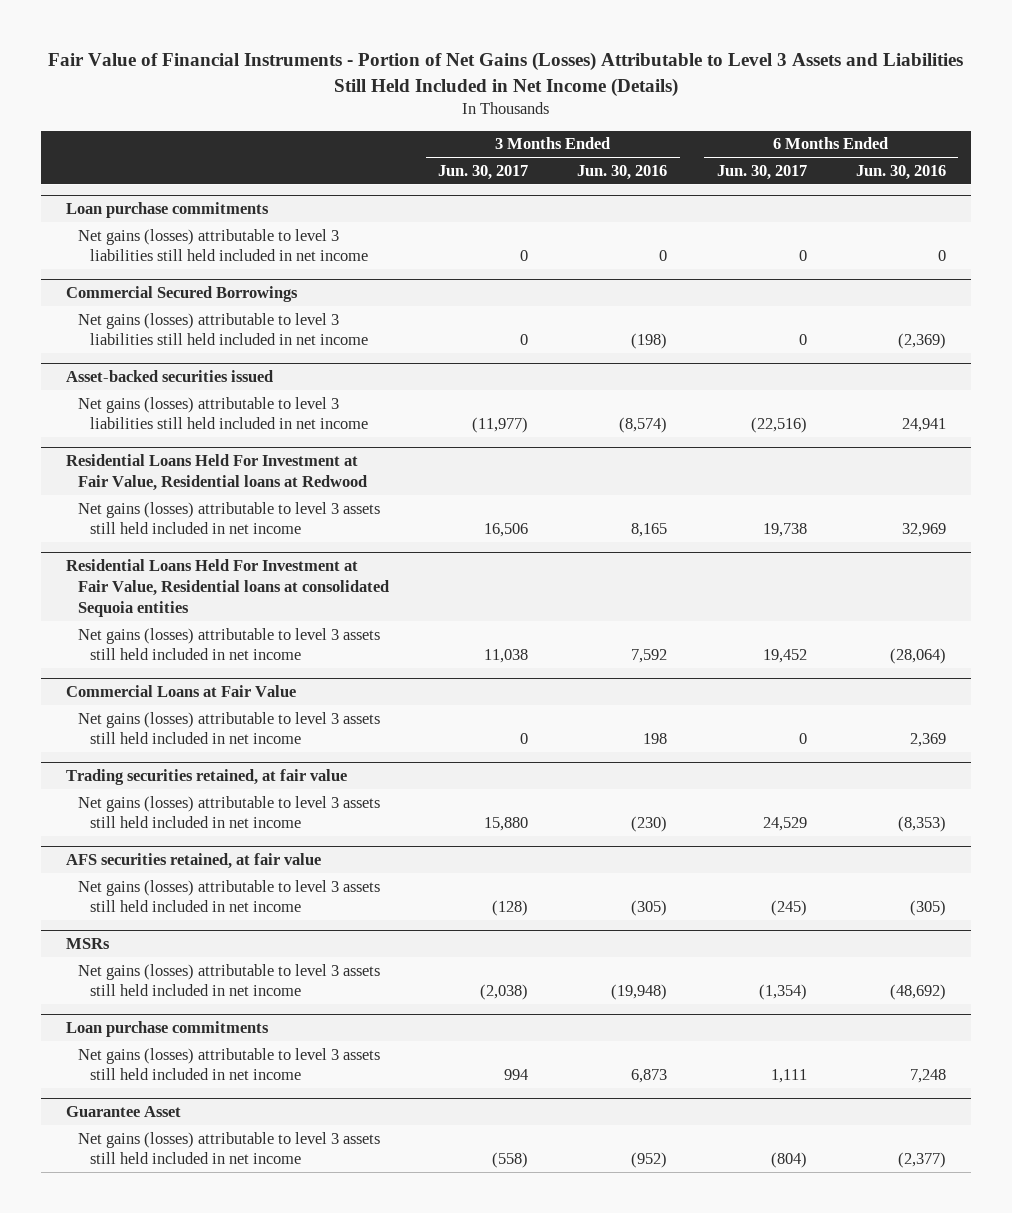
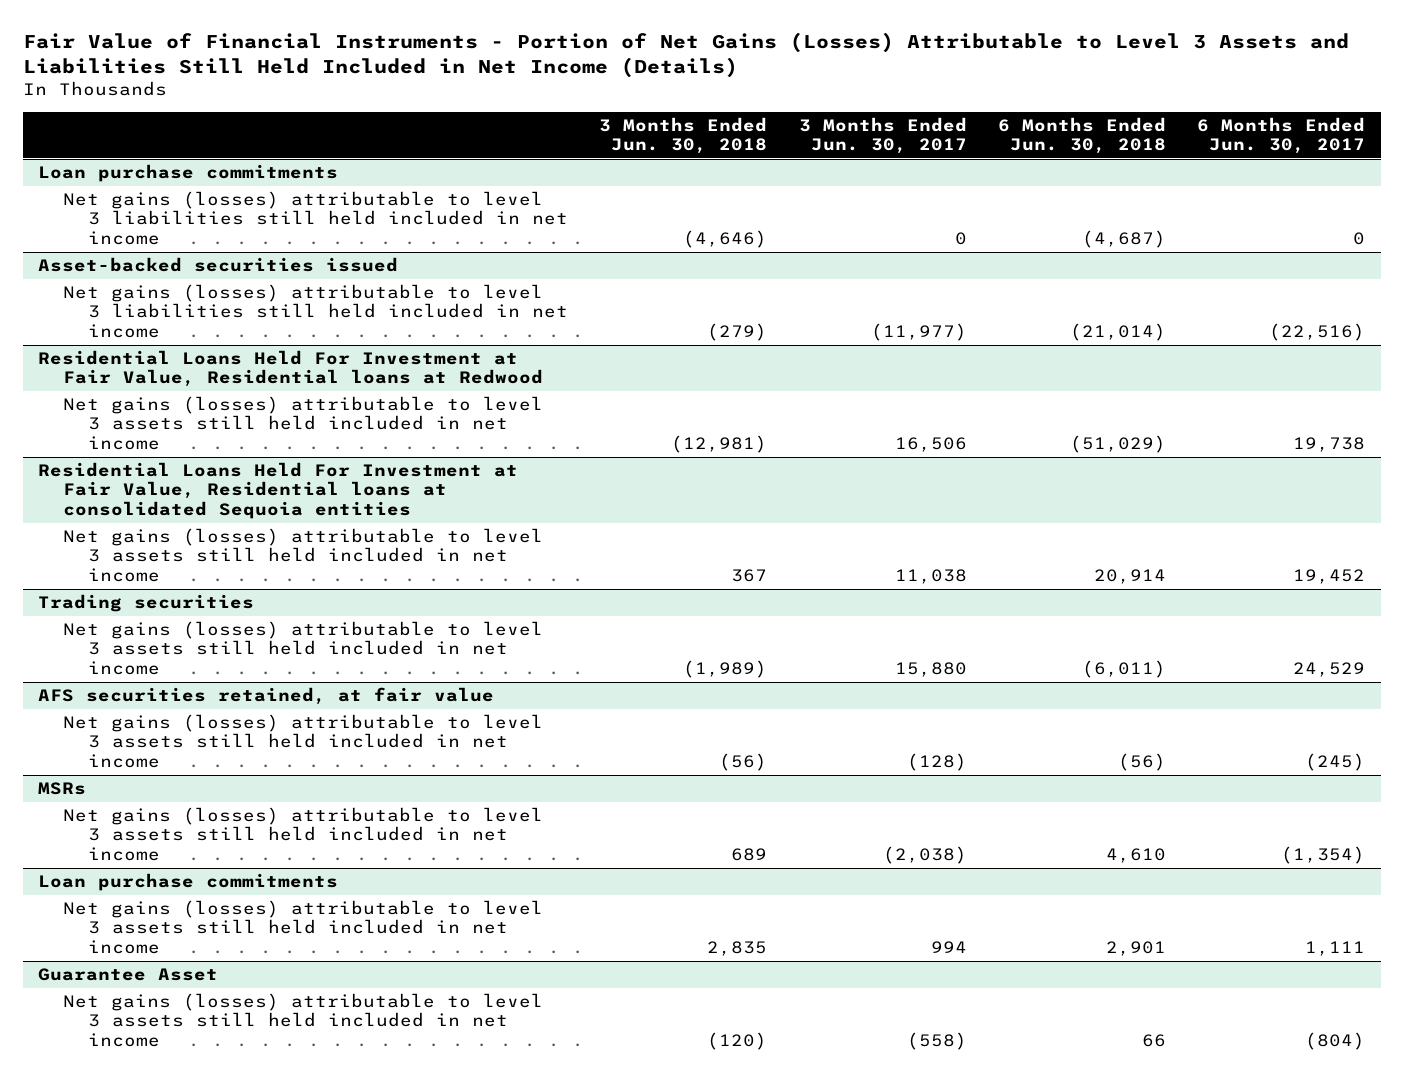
[577,164,668,180] Jun. 30, 2016 -> none
[856,164,947,180] Jun. 30, 2016 -> none
none -> [599,116,768,155] 3 Months Ended Jun. 30, 2018
none -> [997,116,1166,155] 6 Months Ended Jun. 30, 2018
[65,286,298,303] Commercial Secured Borrowings -> none
[77,312,368,346] Net gains (losses) attributable to level 3 liabilities still held included in net income -> none
[65,685,296,698] Commercial Loans at Fair Value -> none
[77,711,380,745] Net gains (losses) attributable to level 3 assets still held included in net income -> none
[65,769,347,786] Trading securities retained, at fair value -> none
none -> [38,593,255,612] Trading securities

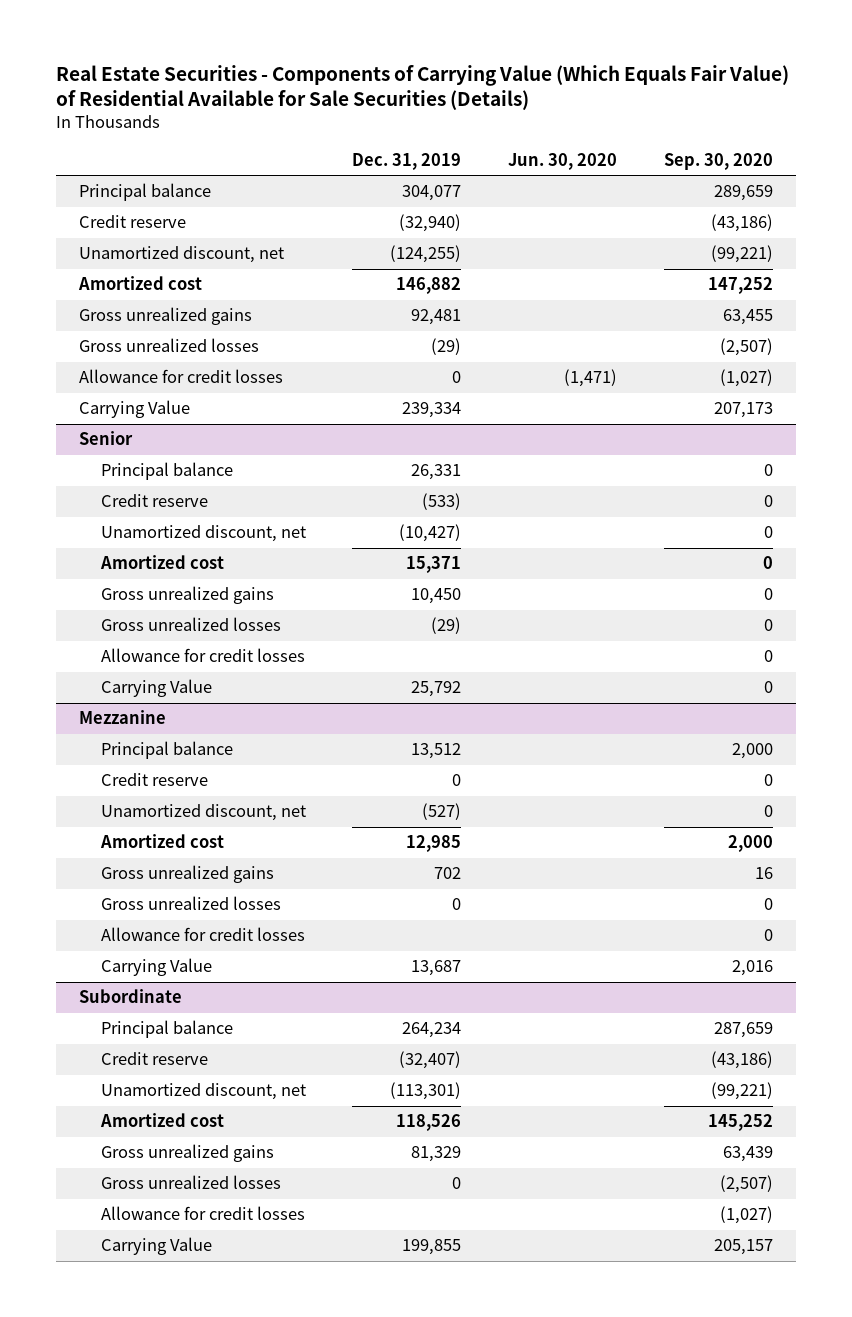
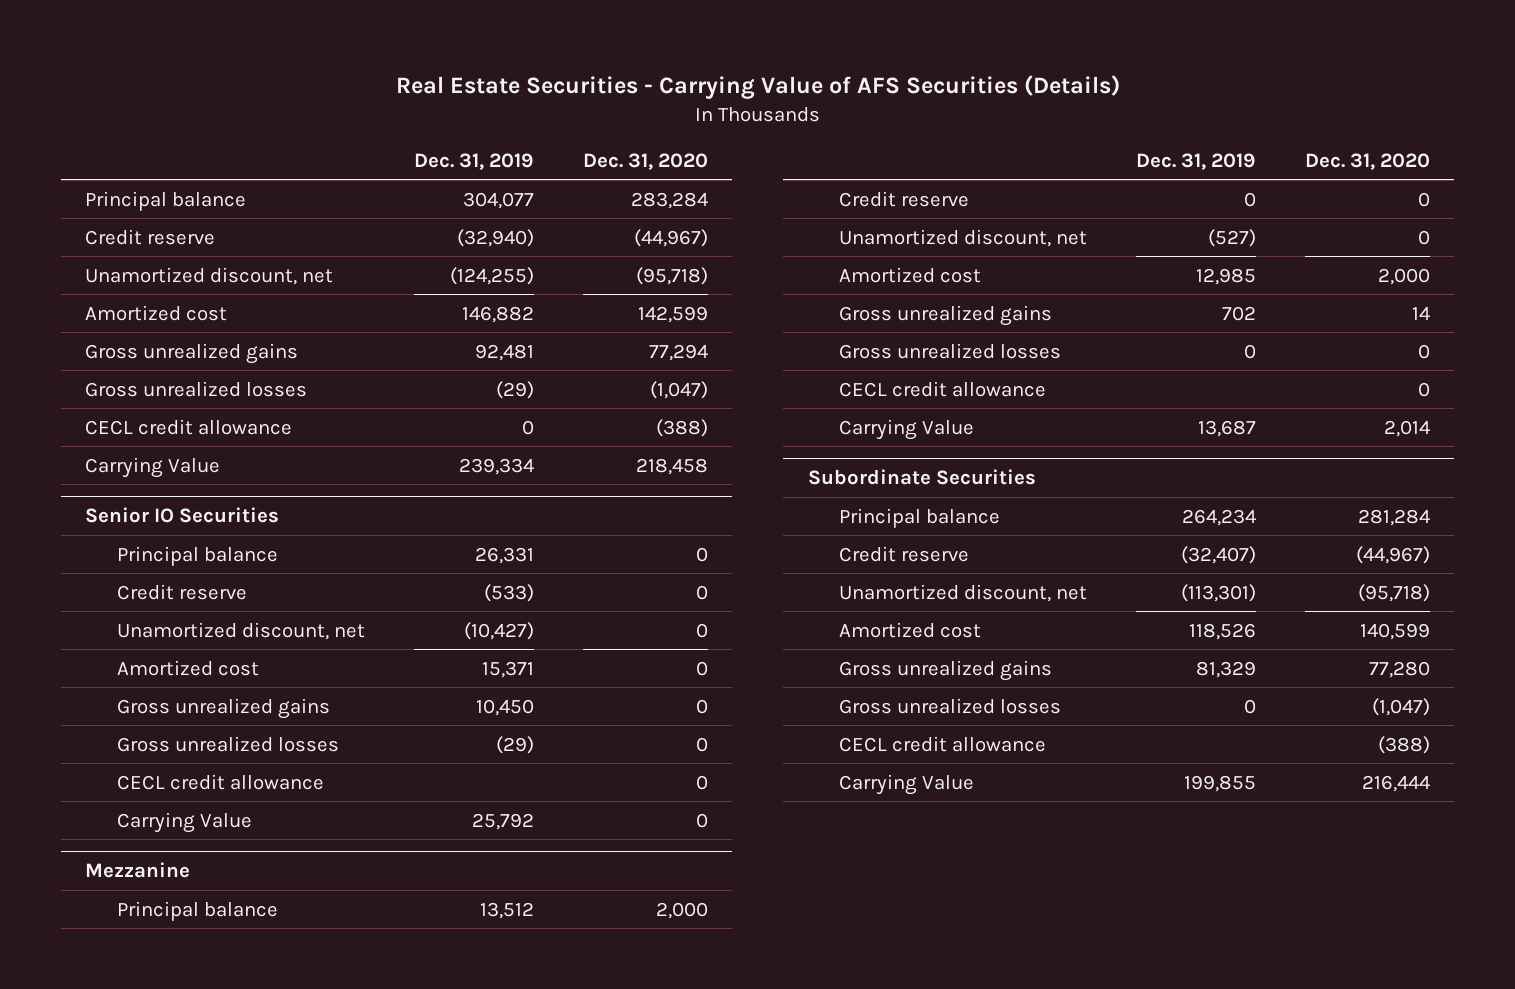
[55,65,789,111] Real Estate Securities - Components of Carrying Value (Which Equals Fair Value) of Residential Available for Sale Securities (Details) -> [395,74,1120,99] Real Estate Securities - Carrying Value of AFS Securities (Details)
[507,152,617,170] Jun. 30, 2020 -> none
[663,152,773,170] Sep. 30, 2020 -> none
none -> [582,152,708,170] Dec. 31, 2020
[79,369,284,384] Allowance for credit losses -> [85,418,293,435] CECL credit allowance
[79,431,134,446] Senior -> [85,507,280,524] Senior IO Securities
[100,648,305,663] Allowance for credit losses -> [117,773,325,790] CECL credit allowance
[100,927,305,942] Allowance for credit losses -> [839,380,1047,397] CECL credit allowance
[79,989,183,1004] Subordinate -> [807,469,1036,486] Subordinate Securities
[100,1206,305,1221] Allowance for credit losses -> [839,735,1047,752] CECL credit allowance

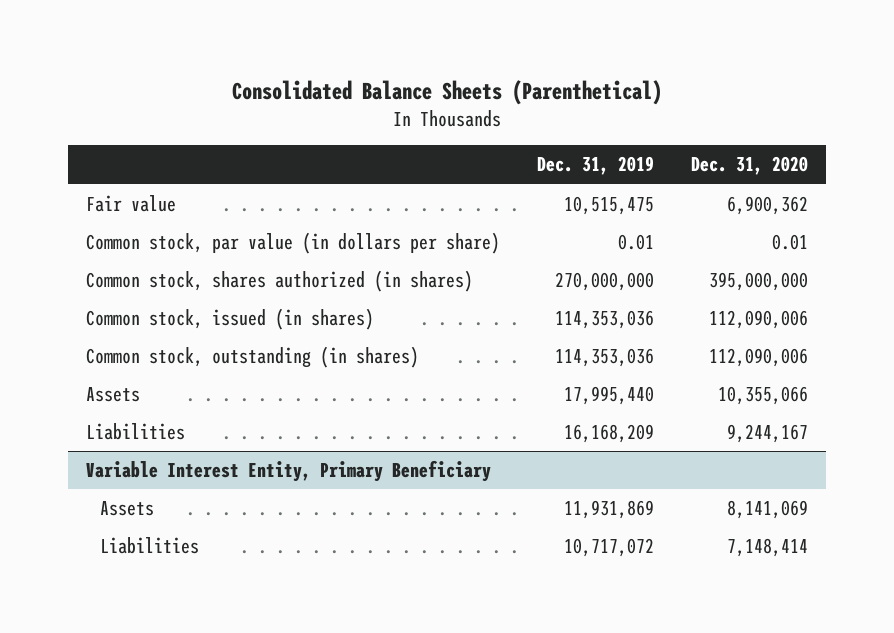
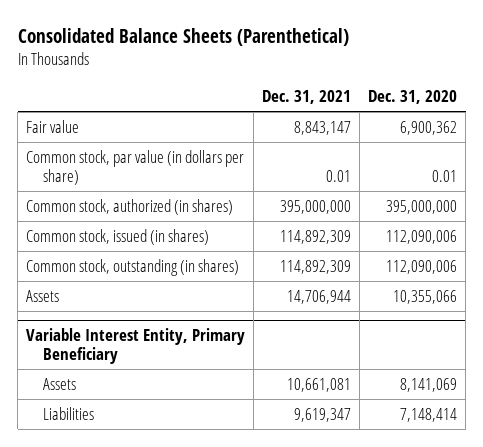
[537,156,655,176] Dec. 31, 2019 -> none
none -> [262,89,352,104] Dec. 31, 2021
[86,270,474,293] Common stock, shares authorized (in shares) -> [26,198,234,215] Common stock, authorized (in shares)
[86,423,186,441] Liabilities -> none

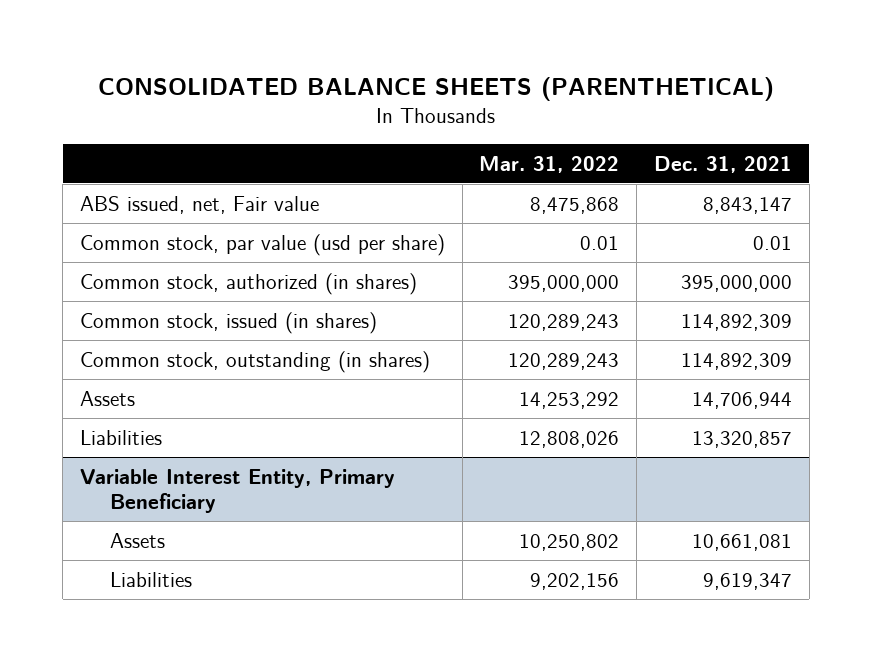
[17,27,349,46] Consolidated Balance Sheets (Parenthetical) -> [97,76,774,101] CONSOLIDATED BALANCE SHEETS (PARENTHETICAL)
[368,89,458,104] Dec. 31, 2020 -> none
none -> [479,155,620,173] Mar. 31, 2022
[26,119,80,133] Fair value -> [79,195,319,214] ABS issued, net, Fair value
[26,149,245,185] Common stock, par value (in dollars per share) -> [79,233,445,256] Common stock, par value (usd per share)
none -> [79,429,162,445] Liabilities

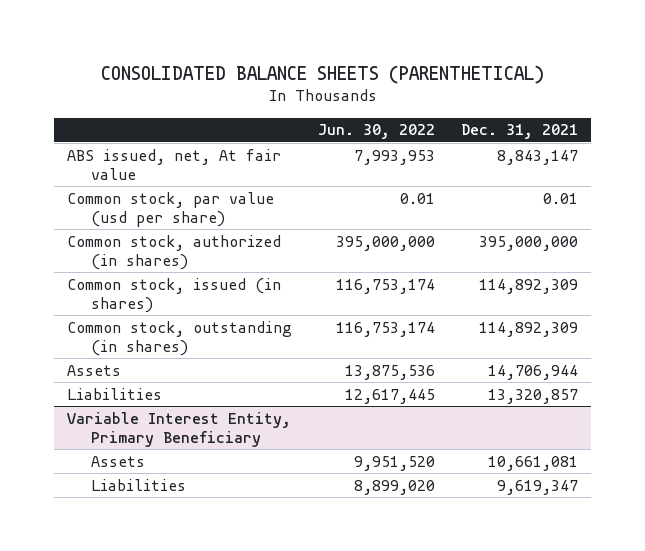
[479,155,620,173] Mar. 31, 2022 -> none
none -> [318,124,436,140] Jun. 30, 2022
[79,195,319,214] ABS issued, net, Fair value -> [67,148,282,180] ABS issued, net, At fair value

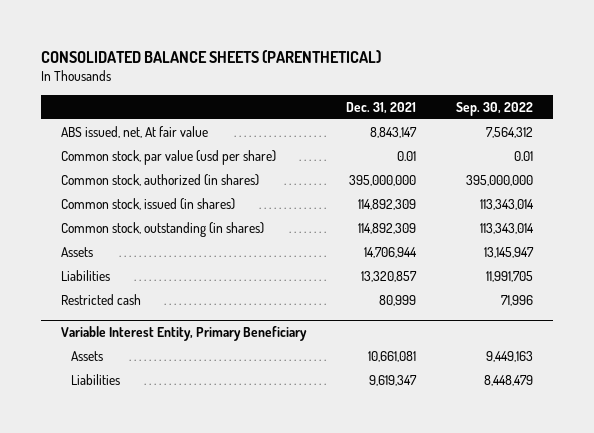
[318,124,436,140] Jun. 30, 2022 -> none
none -> [455,101,533,116] Sep. 30, 2022
none -> [61,294,142,306] Restricted cash

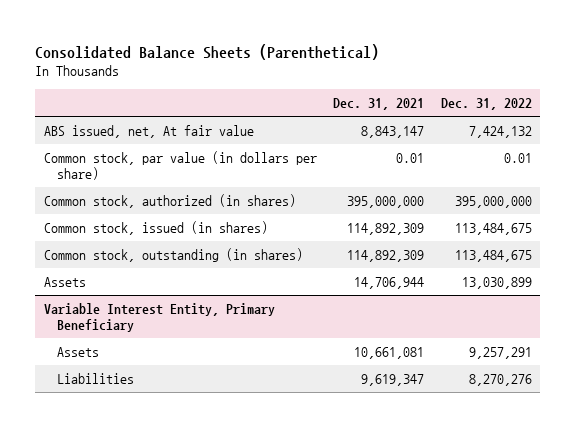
[41,49,382,63] CONSOLIDATED BALANCE SHEETS (PARENTHETICAL) -> [35,43,380,60] Consolidated Balance Sheets (Parenthetical)
[455,101,533,116] Sep. 30, 2022 -> none
none -> [441,98,533,111] Dec. 31, 2022
[61,150,277,166] Common stock, par value (usd per share) -> [43,150,317,181] Common stock, par value (in dollars per share)
[61,270,111,282] Liabilities -> none
[61,294,142,306] Restricted cash -> none

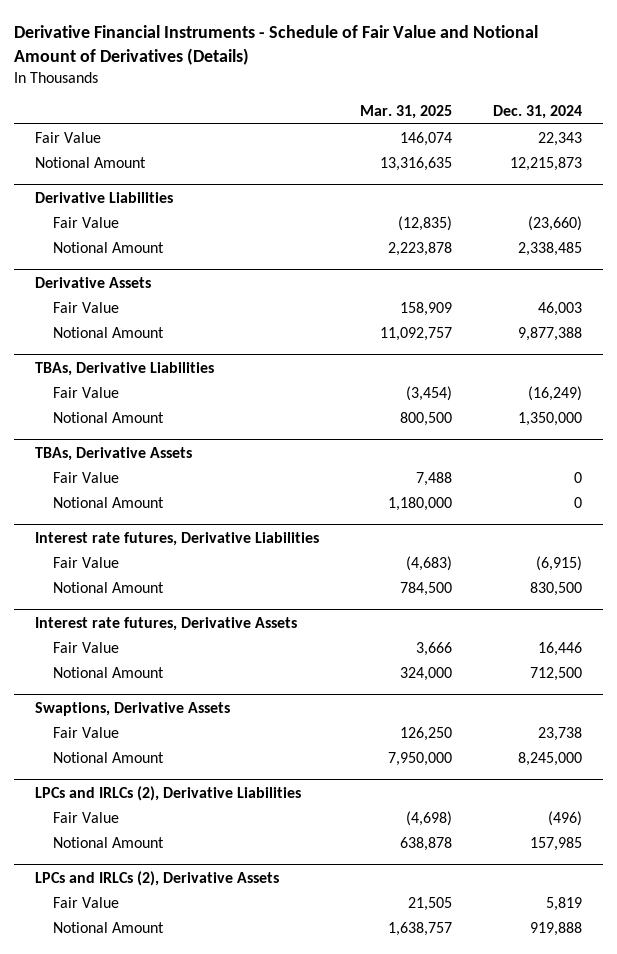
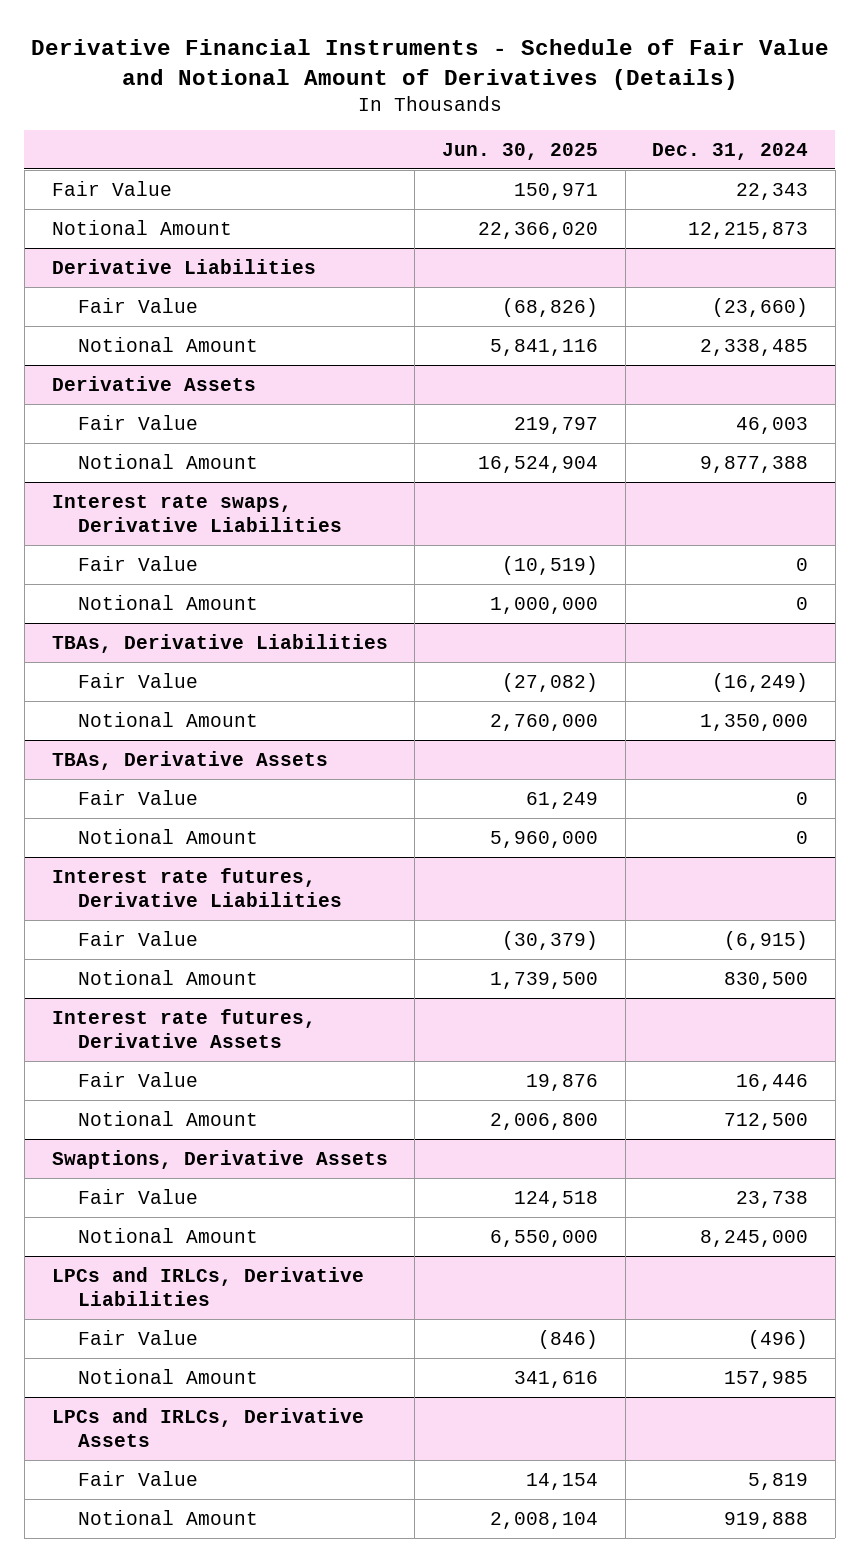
[359,104,452,119] Mar. 31, 2025 -> none
none -> [441,142,598,160] Jun. 30, 2025
none -> [51,494,343,532] Interest rate swaps, Derivative Liabilities
none -> [78,555,199,571] Fair Value
none -> [78,594,259,610] Notional Amount
[34,785,301,801] LPCs and IRLCs (2), Derivative Liabilities -> [51,1266,364,1306] LPCs and IRLCs, Derivative Liabilities
[34,870,279,886] LPCs and IRLCs (2), Derivative Assets -> [51,1407,364,1447] LPCs and IRLCs, Derivative Assets

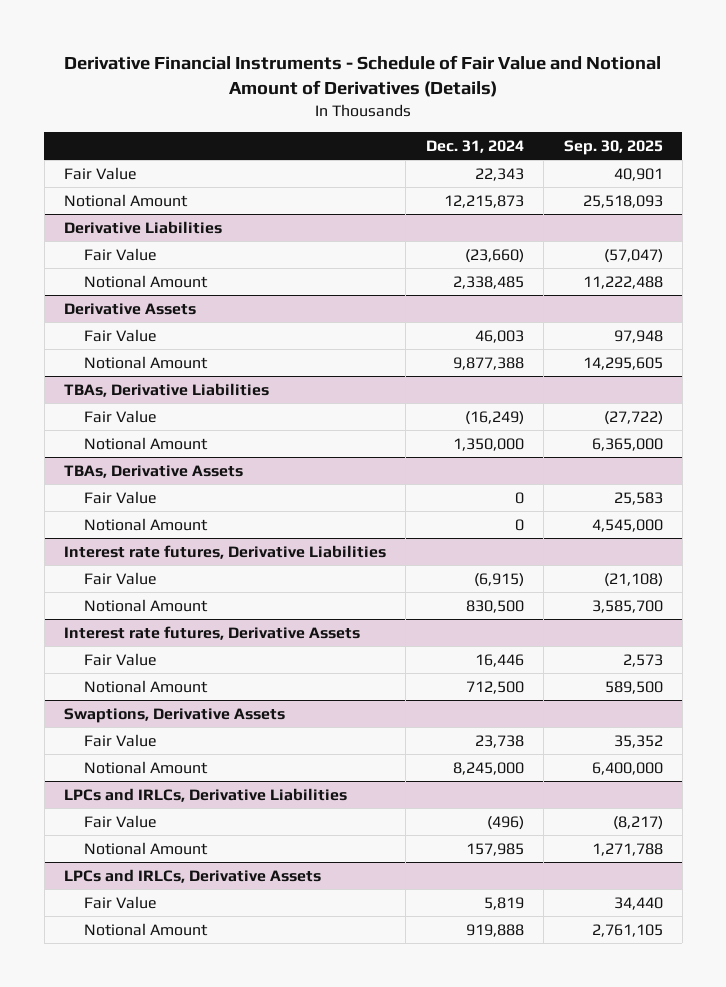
[441,142,598,160] Jun. 30, 2025 -> none
none -> [563,140,663,156] Sep. 30, 2025
[51,494,343,532] Interest rate swaps, Derivative Liabilities -> none
[78,555,199,571] Fair Value -> none
[78,594,259,610] Notional Amount -> none

